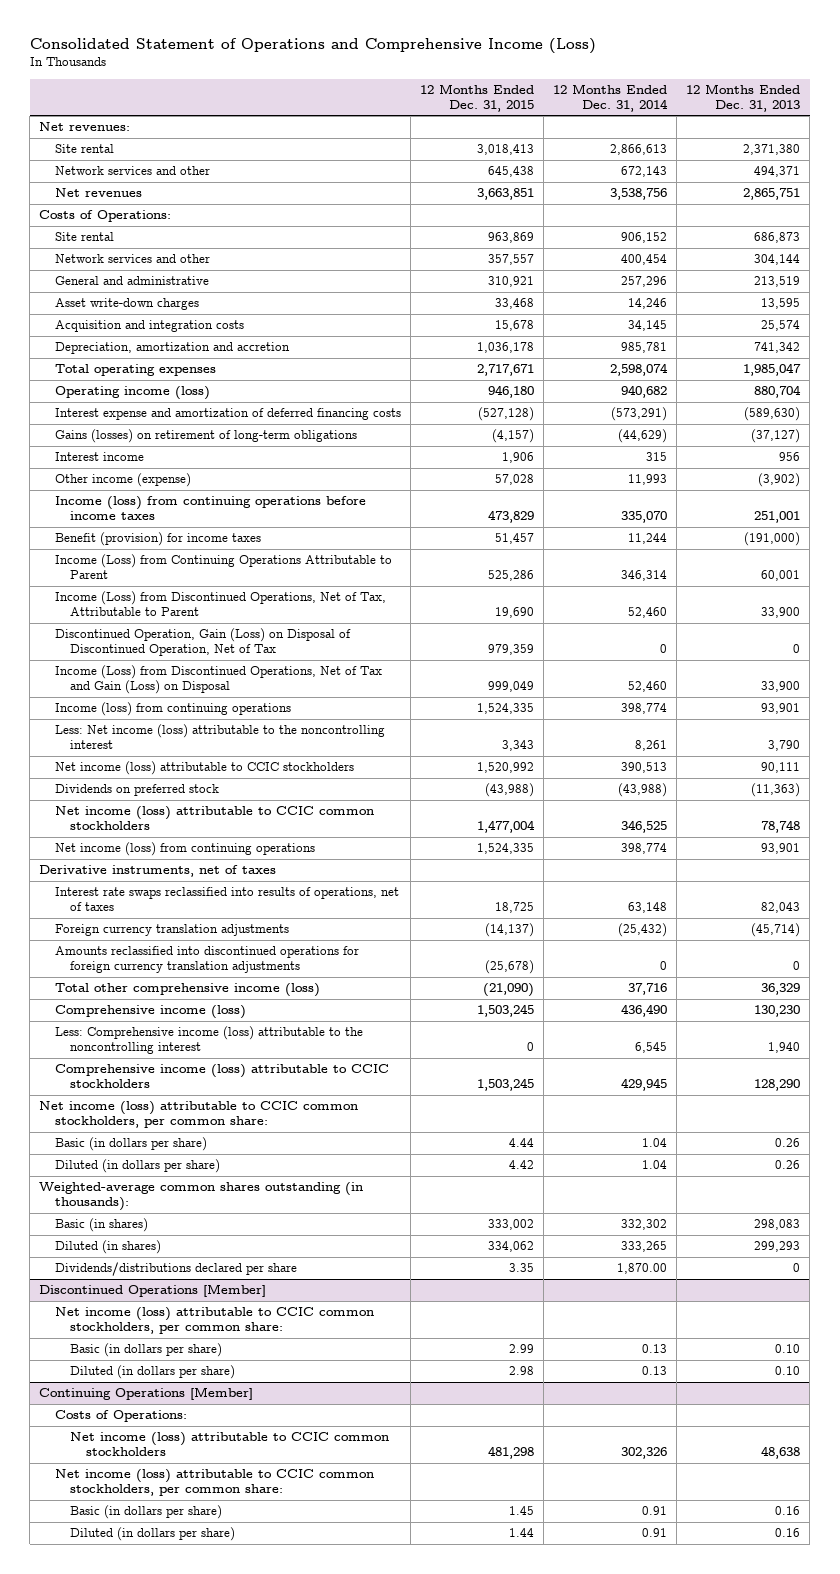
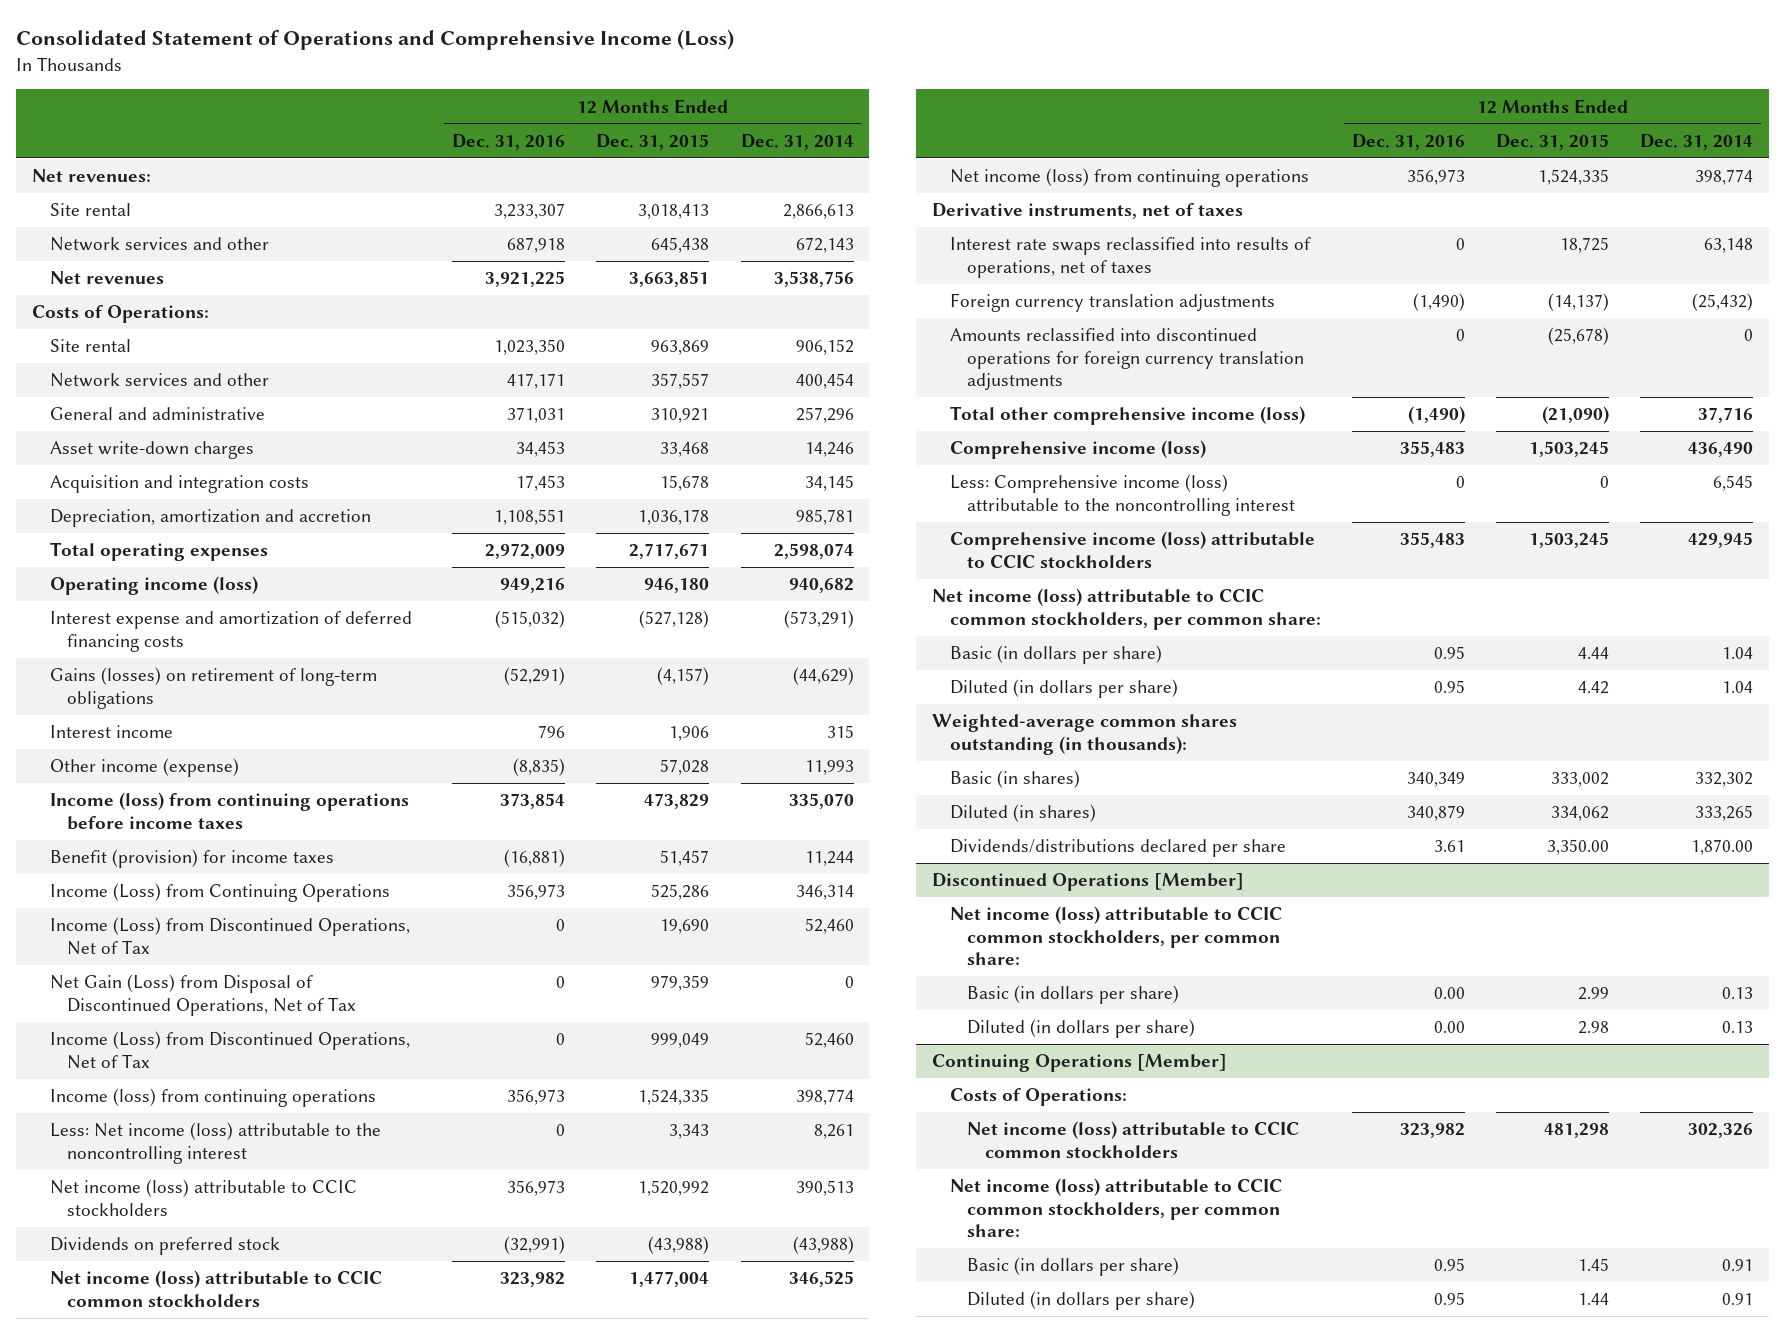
[686,83,801,112] 12 Months Ended Dec. 31, 2013 -> none
none -> [451,133,565,150] Dec. 31, 2016
[54,554,392,580] Income (Loss) from Continuing Operations Attributable to Parent -> [49,883,390,903] Income (Loss) from Continuing Operations
[54,591,386,617] Income (Loss) from Discontinued Operations, Net of Tax, Attributable to Parent -> [49,917,410,955] Income (Loss) from Discontinued Operations, Net of Tax
[54,628,351,657] Discontinued Operation, Gain (Loss) on Disposal of Discontinued Operation, Net of Tax -> [49,974,357,1016] Net Gain (Loss) from Disposal of Discontinued Operations, Net of Tax
[54,665,382,695] Income (Loss) from Discontinued Operations, Net of Tax and Gain (Loss) on Disposal -> [49,1031,410,1069] Income (Loss) from Discontinued Operations, Net of Tax
[508,1263,534,1273] 3.35 -> [1547,839,1610,856] 3,350.00

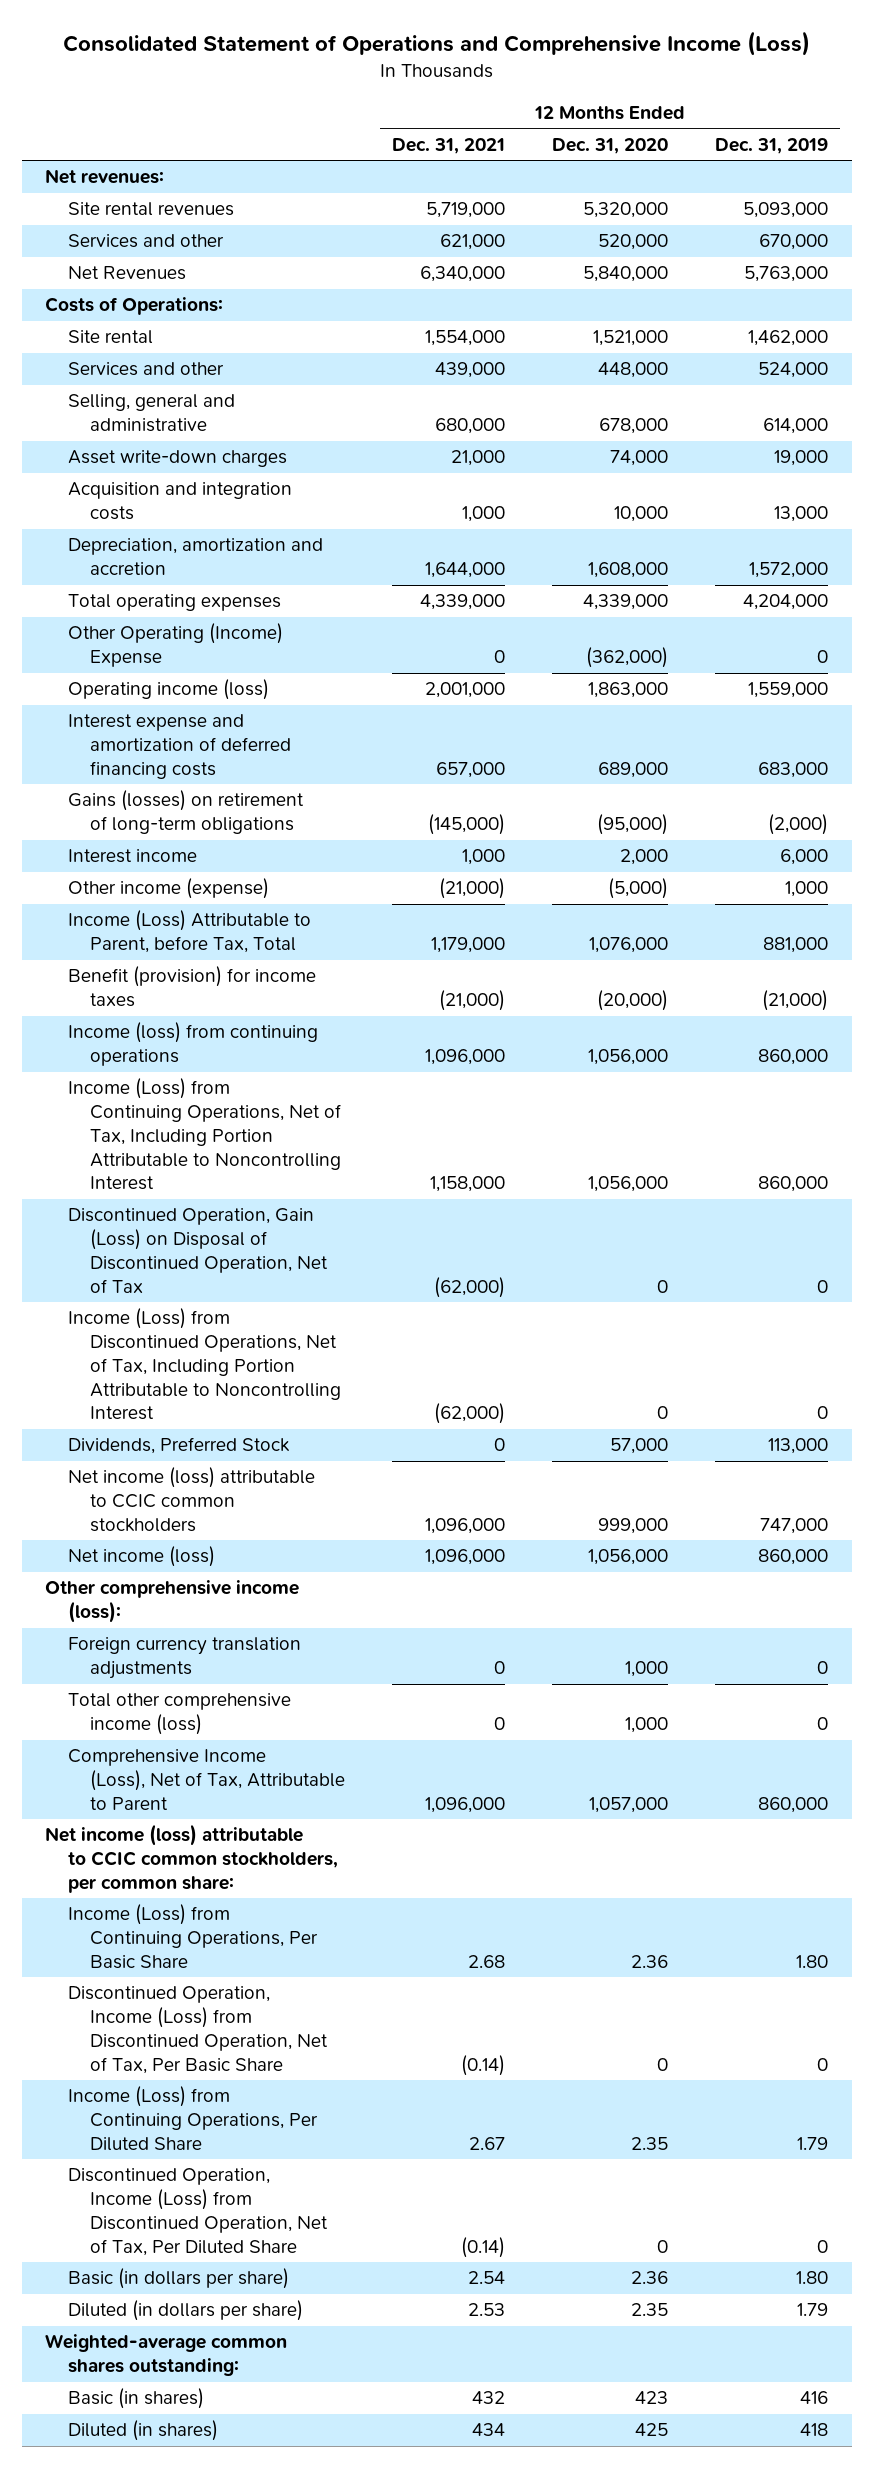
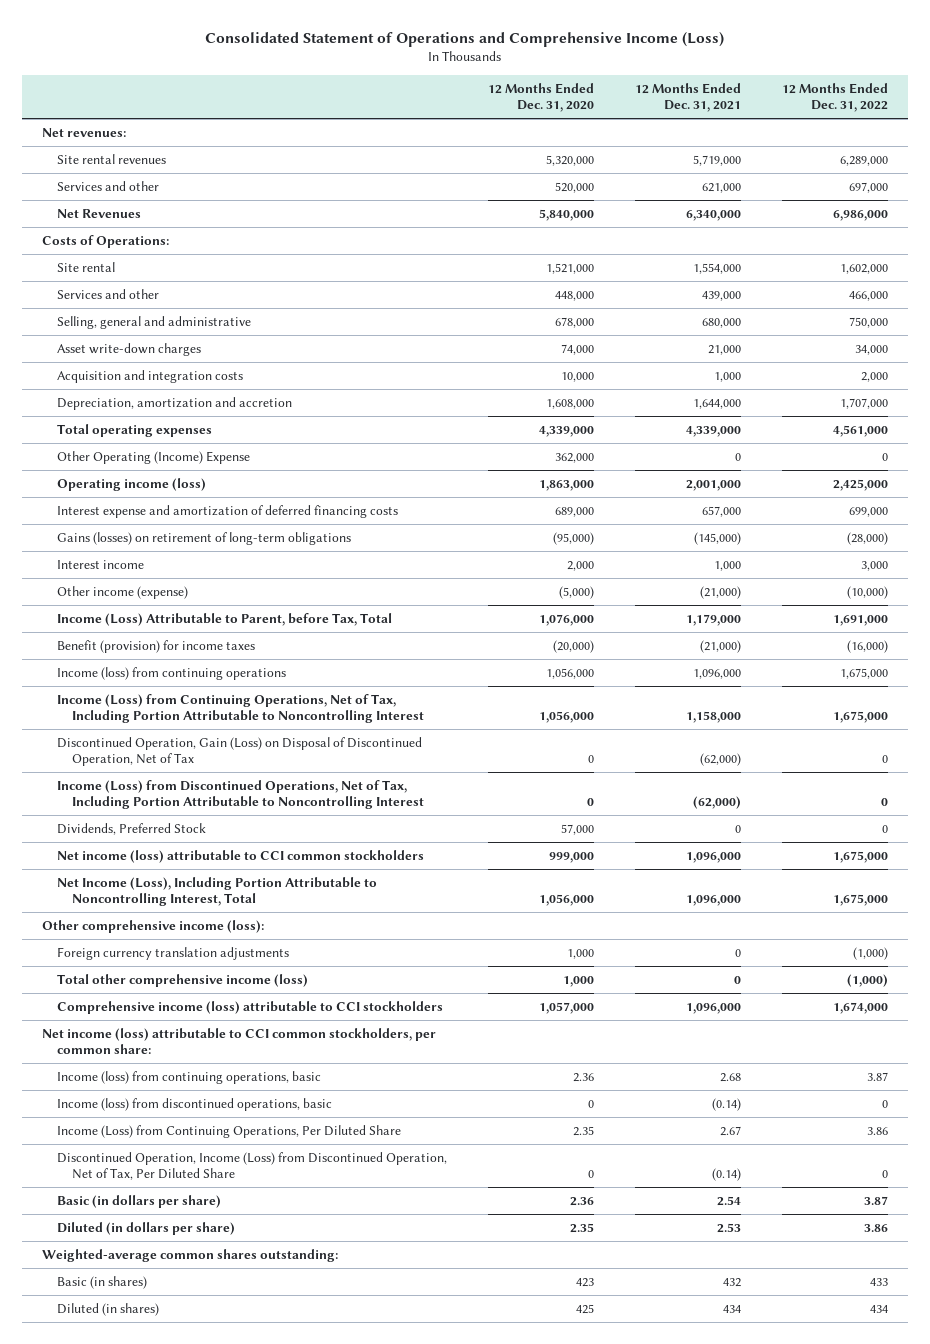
[715,137,829,154] Dec. 31, 2019 -> none
none -> [781,82,888,113] 12 Months Ended Dec. 31, 2022
[586,647,669,669] (362,000) -> [554,452,594,463] 362,000
[67,1467,315,1532] Net income (loss) attributable to CCIC common stockholders -> [57,849,425,863] Net income (loss) attributable to CCI common stockholders
[67,1546,215,1568] Net income (loss) -> [57,876,378,907] Net Income (Loss), Including Portion Attributable to Noncontrolling Interest, Total
[67,1749,345,1810] Comprehensive Income (Loss), Net of Tax, Attributable to Parent -> [57,1000,444,1014] Comprehensive income (loss) attributable to CCI stockholders
[45,1824,338,1893] Net income (loss) attributable to CCIC common stockholders, per common share: -> [42,1027,437,1055] Net income (loss) attributable to CCI common stockholders, per common share:
[67,1904,318,1969] Income (Loss) from Continuing Operations, Per Basic Share -> [57,1070,322,1084] Income (loss) from continuing operations, basic
[67,1986,328,2074] Discontinued Operation, Income (Loss) from Discontinued Operation, Net of Tax, Per Basic Share -> [57,1097,333,1111] Income (loss) from discontinued operations, basic

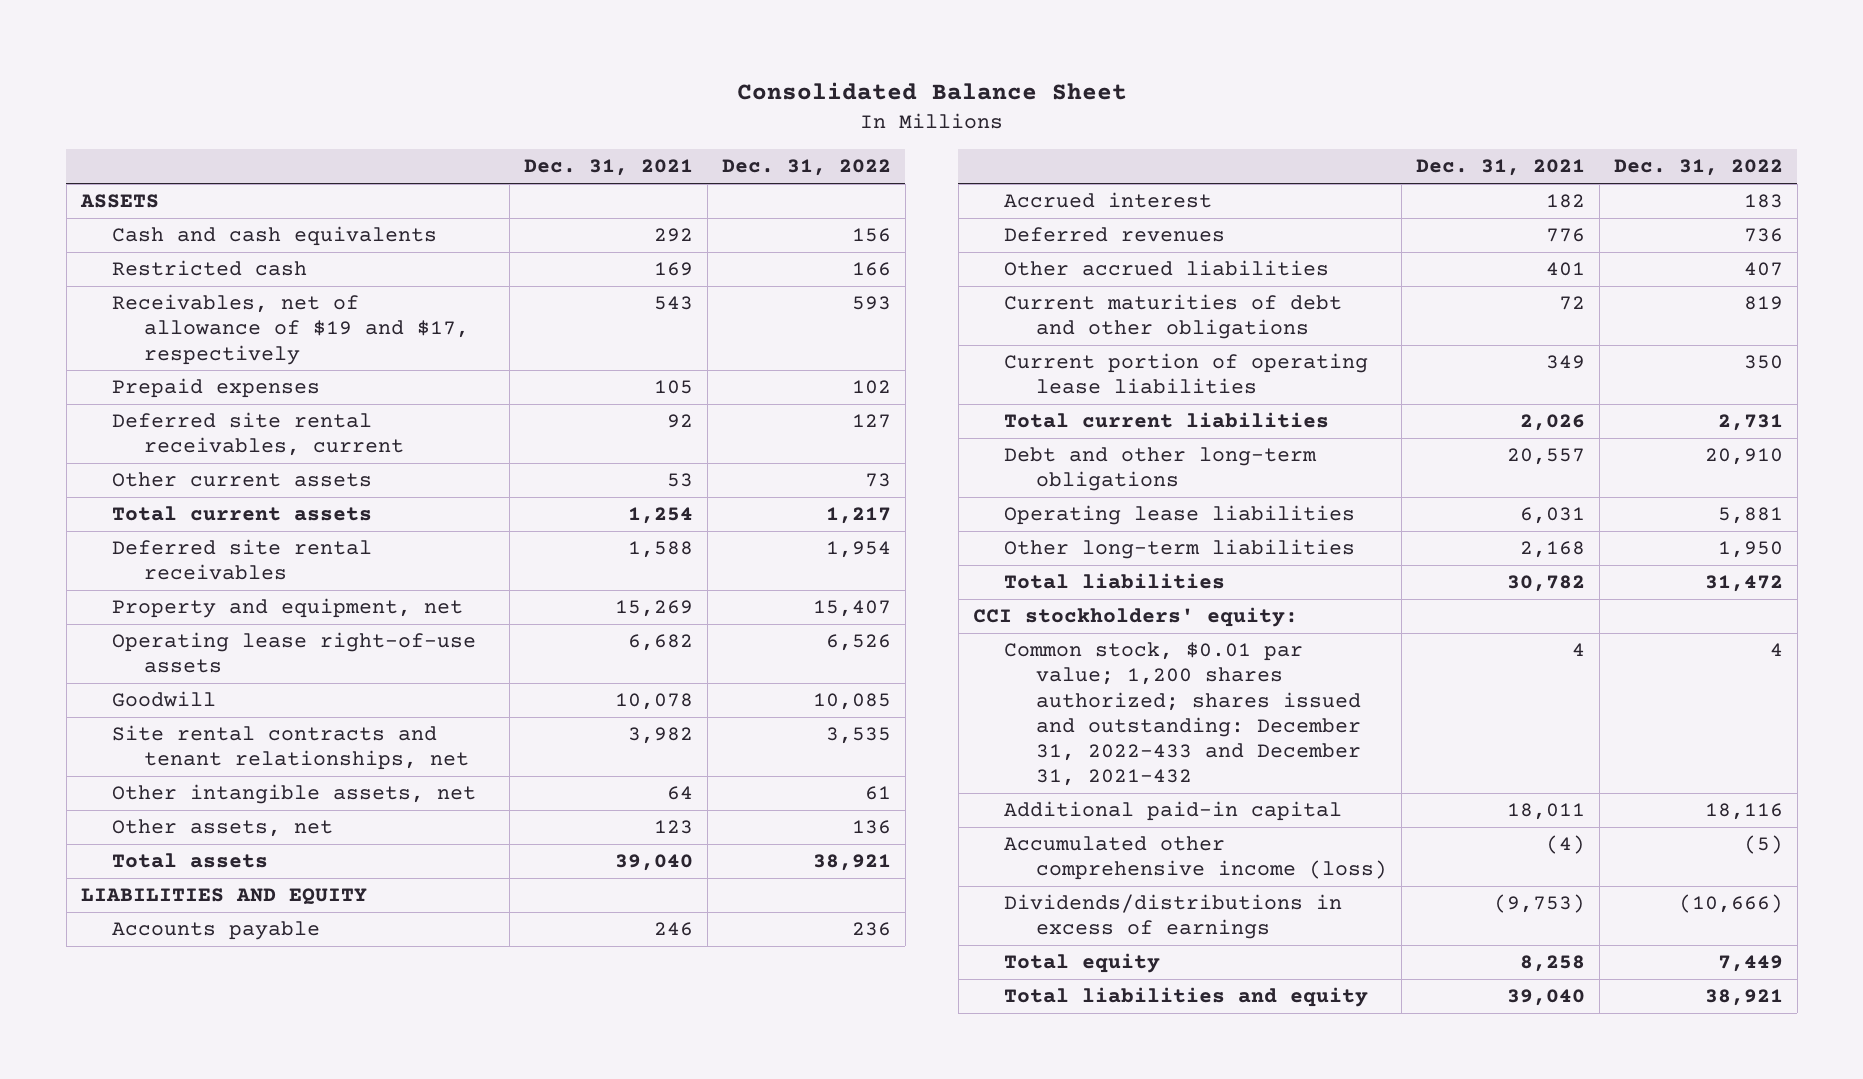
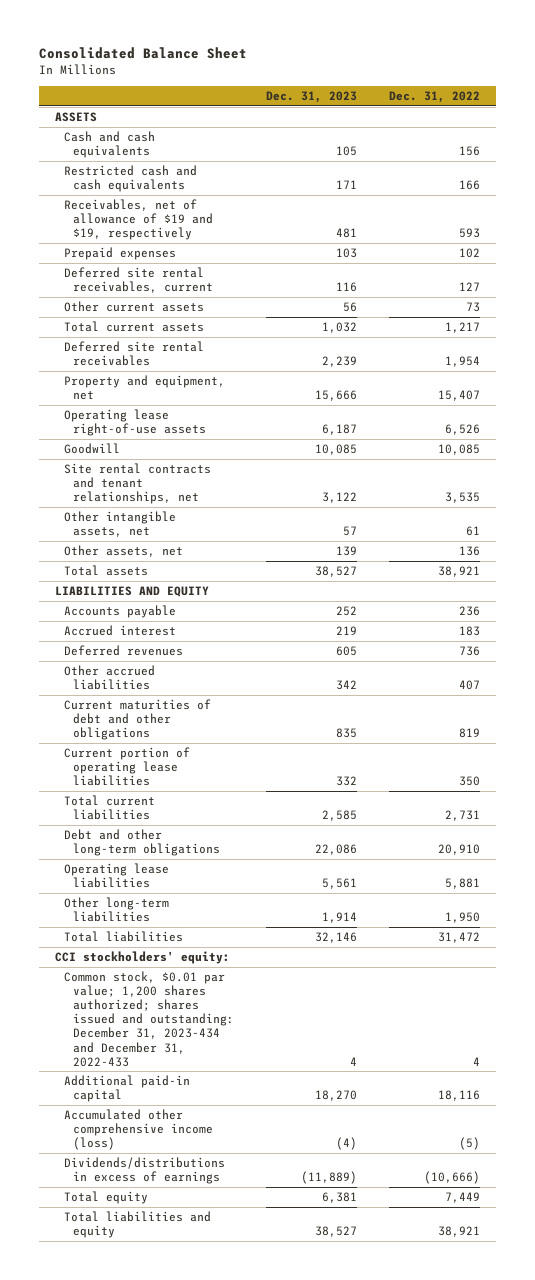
[523,159,693,177] Dec. 31, 2021 -> none
none -> [265,90,357,103] Dec. 31, 2023
[112,260,308,277] Restricted cash -> [64,165,198,193] Restricted cash and cash equivalents
[112,294,469,365] Receivables, net of allowance of $19 and $17, respectively -> [64,199,213,241] Receivables, net of allowance of $19 and $19, respectively
[1004,642,1361,787] Common stock, $0.01 par value; 1,200 shares authorized; shares issued and outstanding: December 31, 2022-433 and December 31, 2021-432 -> [64,971,234,1067] Common stock, $0.01 par value; 1,200 shares authorized; shares issued and outstanding: December 31, 2023-434 and December 31, 2022-433

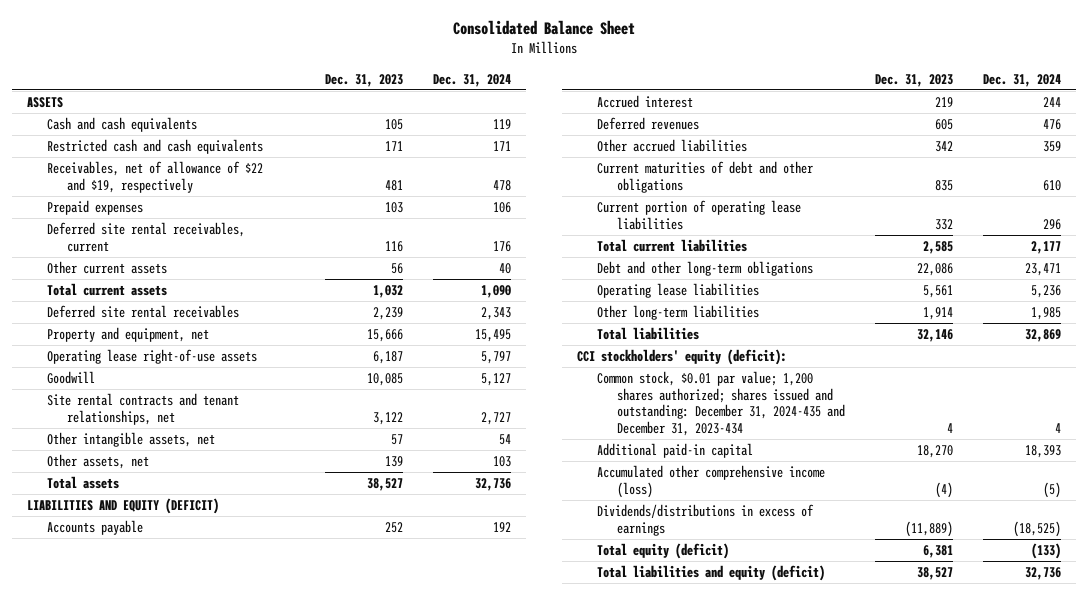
[388,90,480,103] Dec. 31, 2022 -> none
none -> [433,73,512,87] Dec. 31, 2024
[64,199,213,241] Receivables, net of allowance of $19 and $19, respectively -> [47,161,264,193] Receivables, net of allowance of $22 and $19, respectively
[55,586,210,598] LIABILITIES AND EQUITY -> [27,498,220,515] LIABILITIES AND EQUITY (DEFICIT)
[55,951,231,965] CCI stockholders' equity: -> [576,349,787,366] CCI stockholders' equity (deficit):
[64,971,234,1067] Common stock, $0.01 par value; 1,200 shares authorized; shares issued and outstanding: December 31, 2023-434 and December 31, 2022-433 -> [596,371,845,437] Common stock, $0.01 par value; 1,200 shares authorized; shares issued and outstanding: December 31, 2024-435 and December 31, 2023-434
[64,1191,149,1205] Total equity -> [596,543,729,560] Total equity (deficit)
[64,1211,212,1239] Total liabilities and equity -> [596,565,825,582] Total liabilities and equity (deficit)

